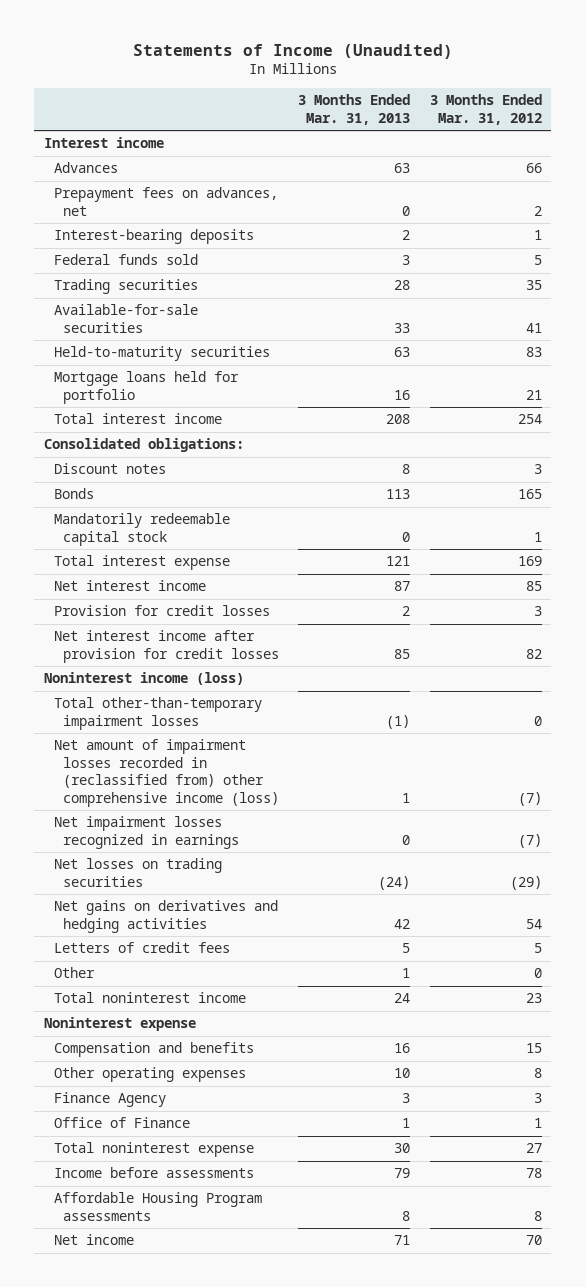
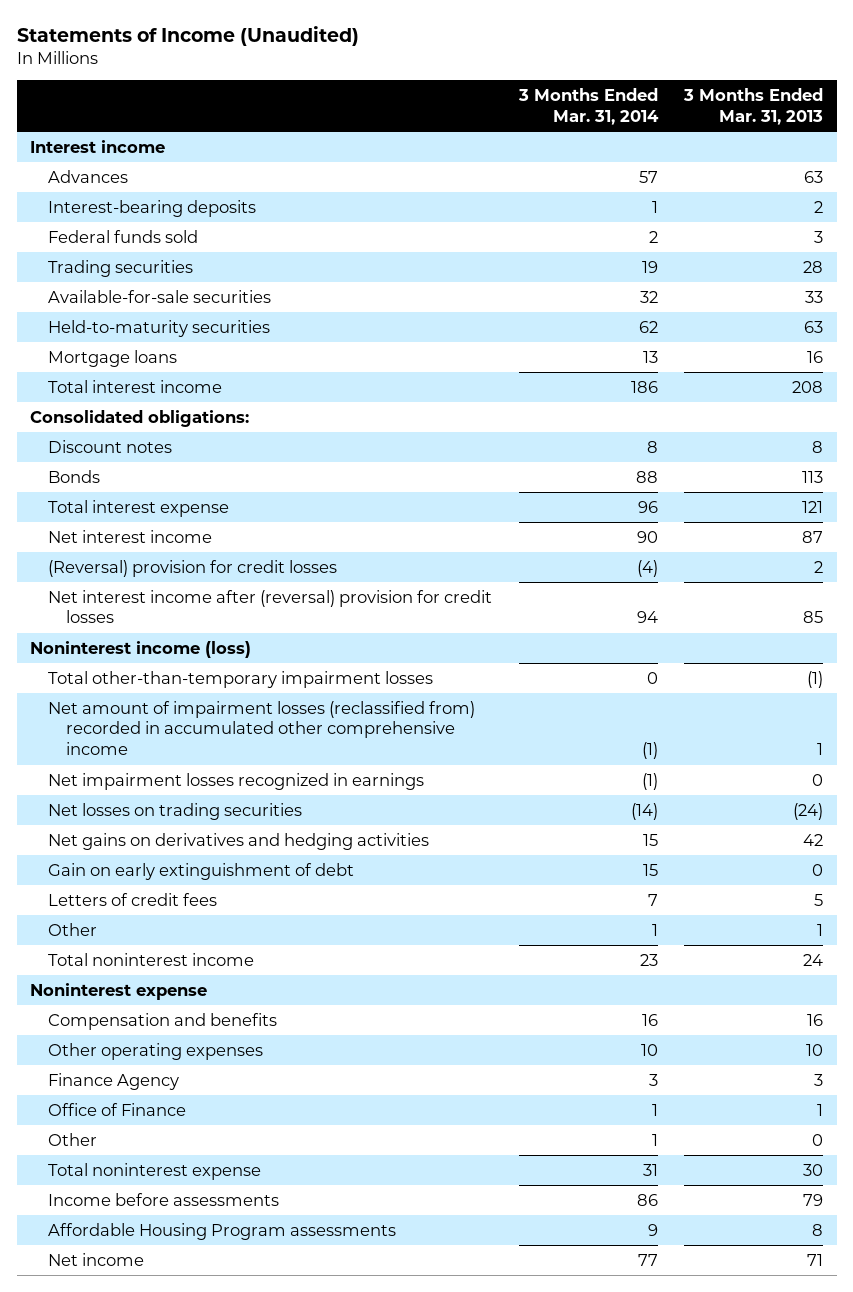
[429,94,542,125] 3 Months Ended Mar. 31, 2012 -> none
none -> [517,88,659,125] 3 Months Ended Mar. 31, 2014
[53,187,278,216] Prepayment fees on advances, net -> none
[53,371,239,404] Mortgage loans held for portfolio -> [48,349,178,367] Mortgage loans
[53,513,230,546] Mandatorily redeemable capital stock -> none
[53,605,270,617] Provision for credit losses -> [48,559,338,577] (Reversal) provision for credit losses
[53,630,280,663] Net interest income after provision for credit losses -> [48,589,493,624] Net interest income after (reversal) provision for credit losses
[53,739,280,807] Net amount of impairment losses recorded in (reclassified from) other comprehensive income (loss) -> [48,700,476,756] Net amount of impairment losses (reclassified from) recorded in accumulated other comprehensive income
none -> [48,862,355,880] Gain on early extinguishment of debt
none -> [48,1132,98,1146] Other

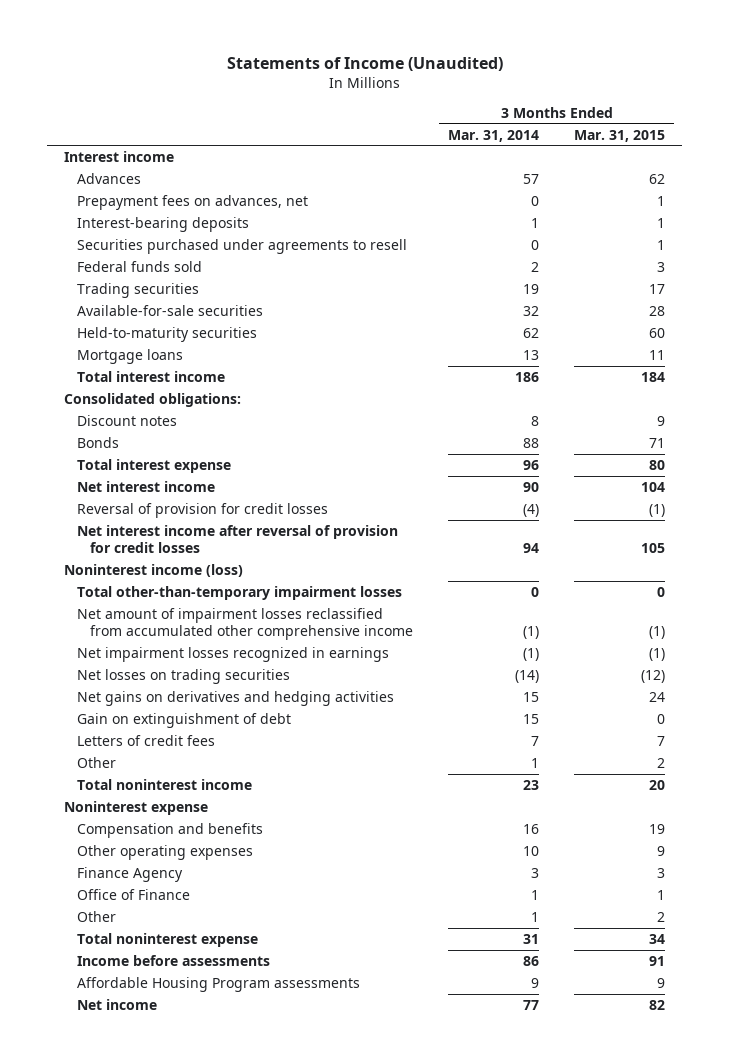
[683,88,824,125] 3 Months Ended Mar. 31, 2013 -> none
none -> [573,129,665,142] Mar. 31, 2015
none -> [77,194,309,210] Prepayment fees on advances, net
none -> [77,238,408,254] Securities purchased under agreements to resell
[48,559,338,577] (Reversal) provision for credit losses -> [77,502,329,518] Reversal of provision for credit losses
[48,589,493,624] Net interest income after (reversal) provision for credit losses -> [77,524,399,554] Net interest income after reversal of provision for credit losses
[48,700,476,756] Net amount of impairment losses (reclassified from) recorded in accumulated other comprehensive income -> [77,607,414,641] Net amount of impairment losses reclassified from accumulated other comprehensive income
[48,862,355,880] Gain on early extinguishment of debt -> [77,712,292,728] Gain on extinguishment of debt

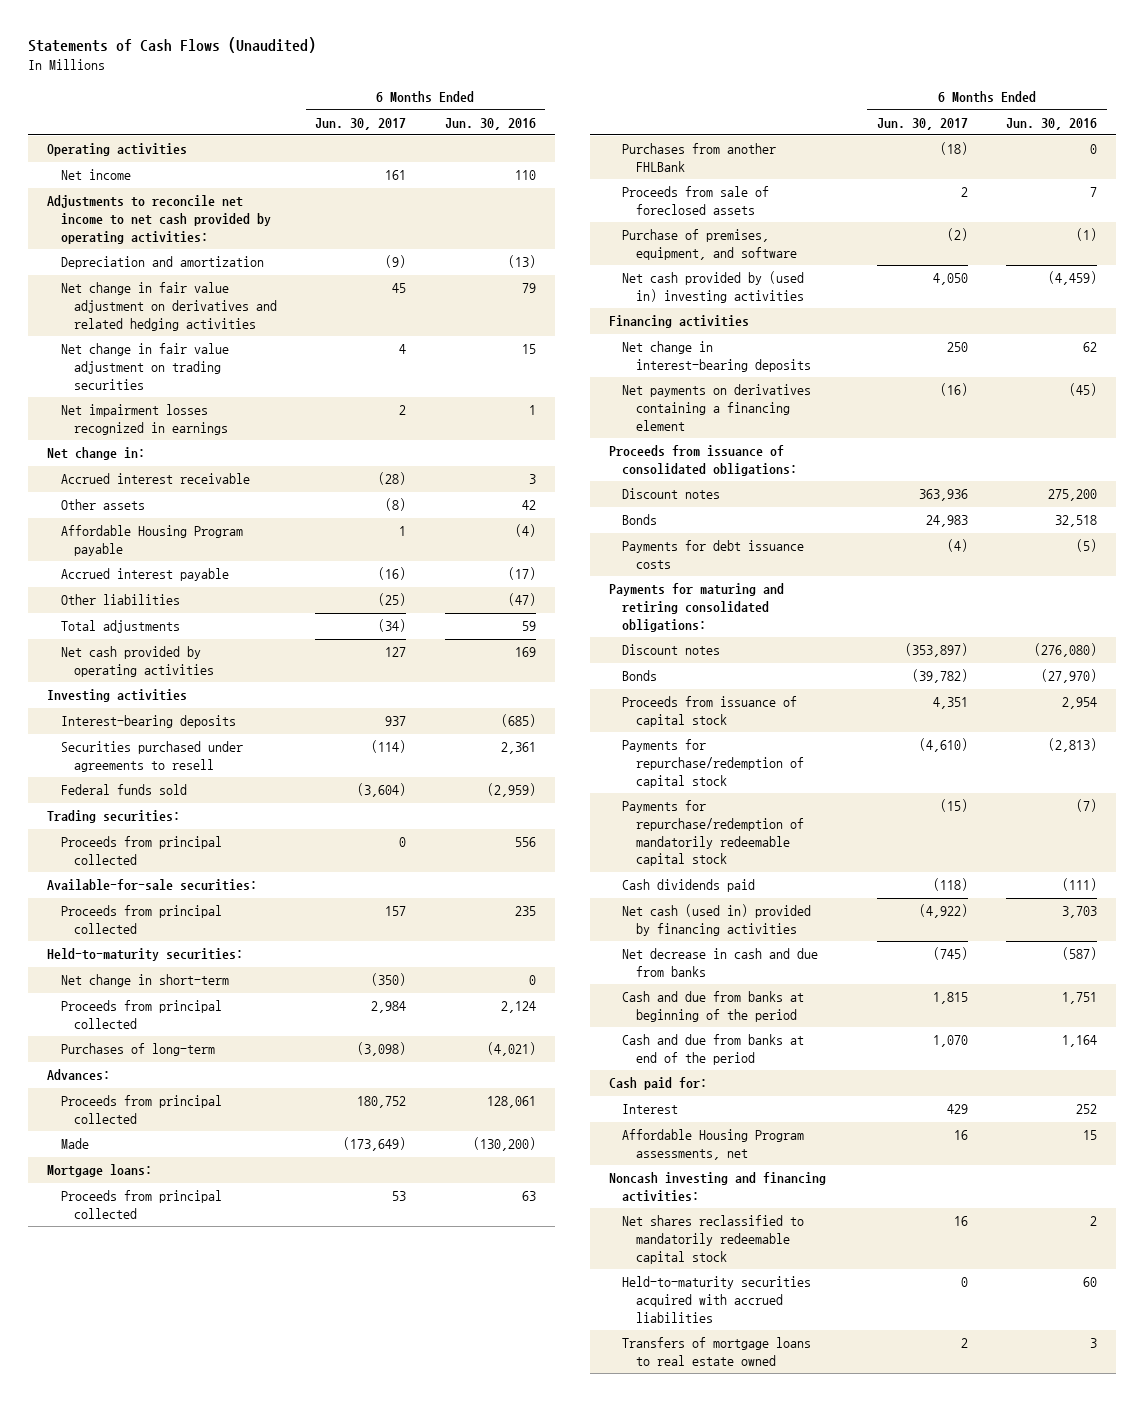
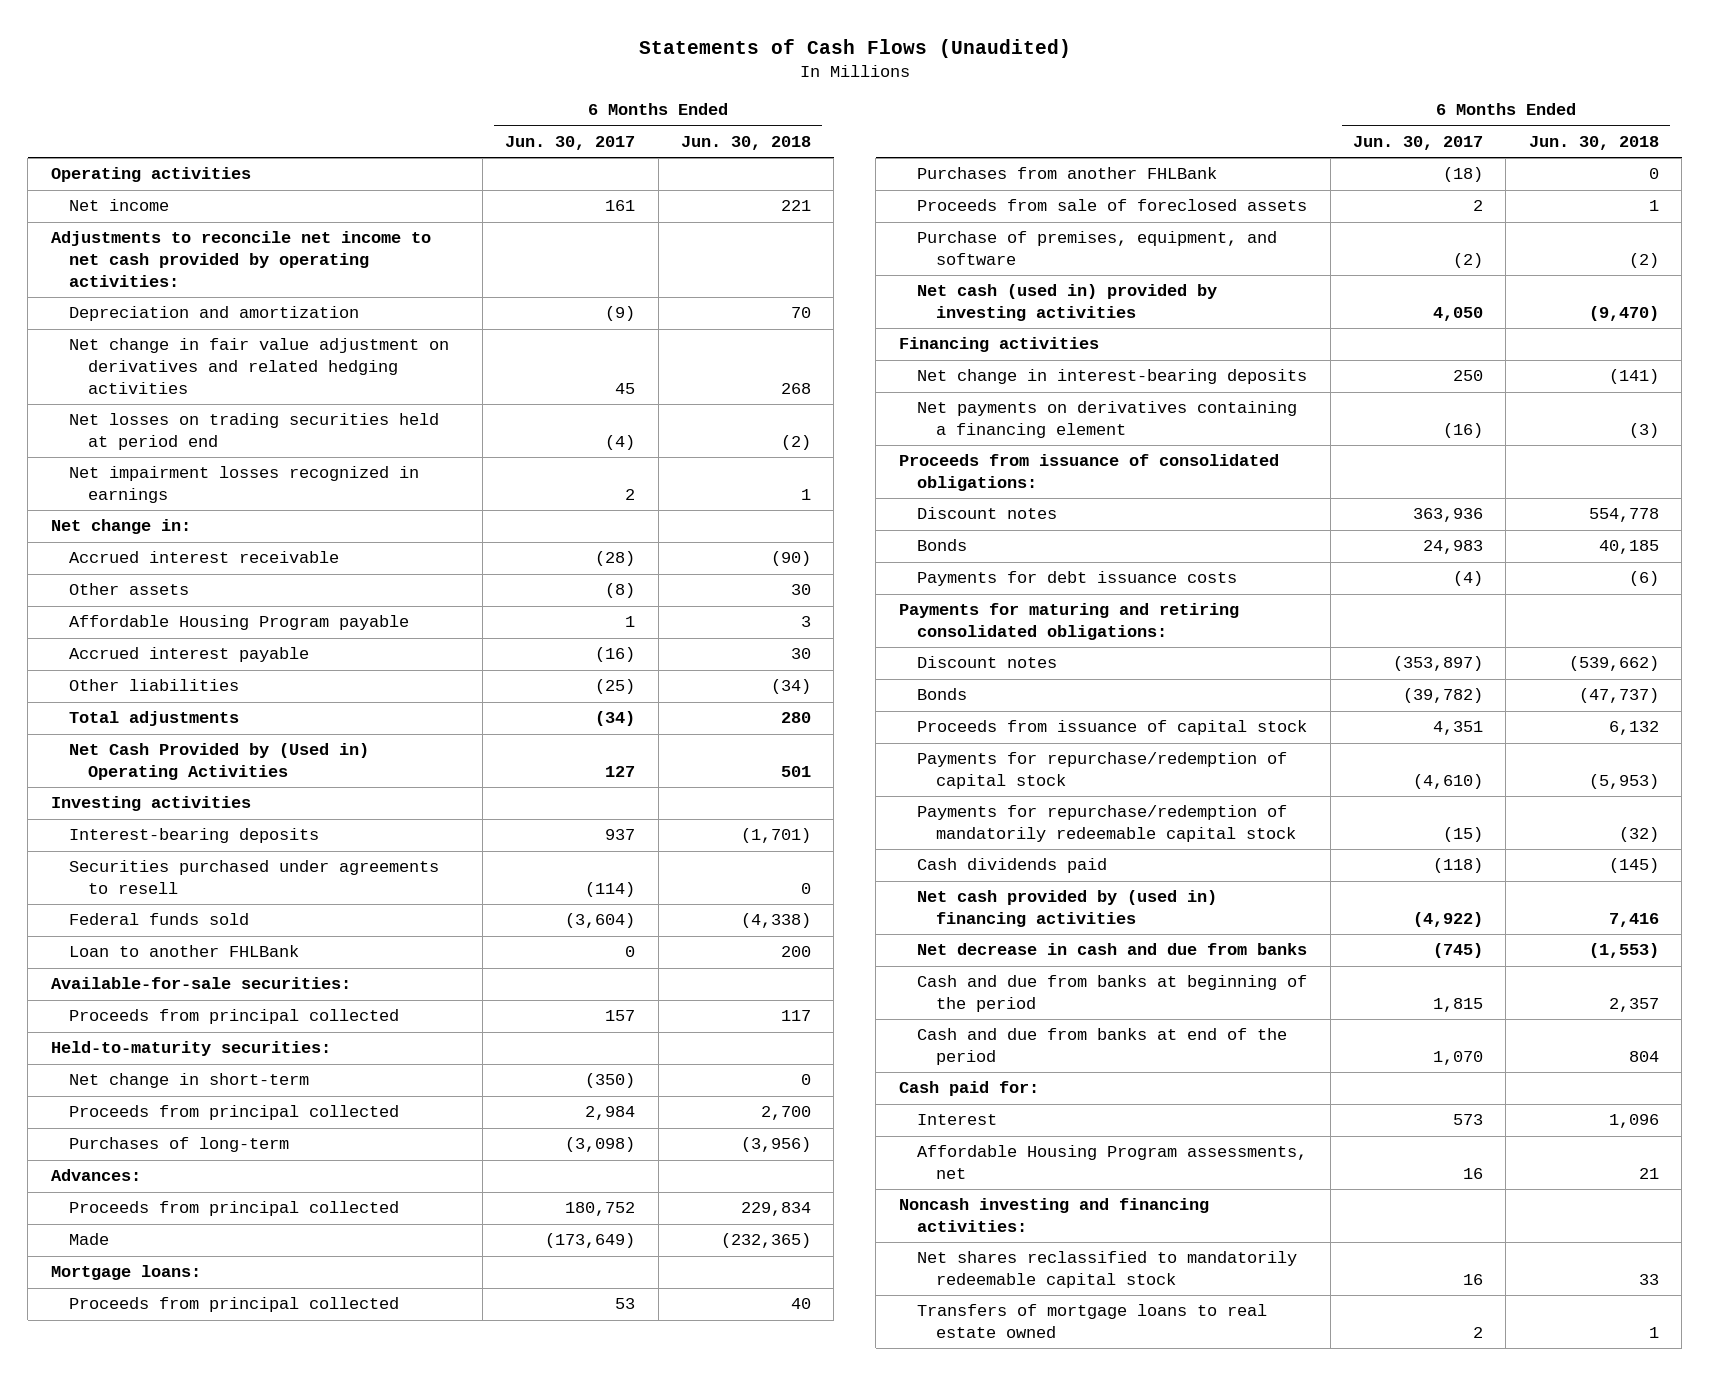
[444,117,536,130] Jun. 30, 2016 -> none
none -> [680,135,811,150] Jun. 30, 2018
[60,343,229,390] Net change in fair value adjustment on trading securities -> none
none -> [69,413,440,451] Net losses on trading securities held at period end
[60,646,215,678] Net cash provided by operating activities -> [69,743,370,781] Net Cash Provided by (Used in) Operating Activities
[47,810,181,824] Trading securities: -> none
[60,836,222,866] Proceeds from principal collected -> none
none -> [69,945,300,958] Loan to another FHLBank
[622,271,805,304] Net cash provided by (used in) investing activities -> [917,284,1218,322] Net cash (used in) provided by investing activities
[622,904,812,937] Net cash (used in) provided by financing activities -> [917,890,1218,928] Net cash provided by (used in) financing activities
[946,1104,968,1115] 429 -> [1453,1114,1484,1126] 573
[622,1276,812,1323] Held-to-maturity securities acquired with accrued liabilities -> none

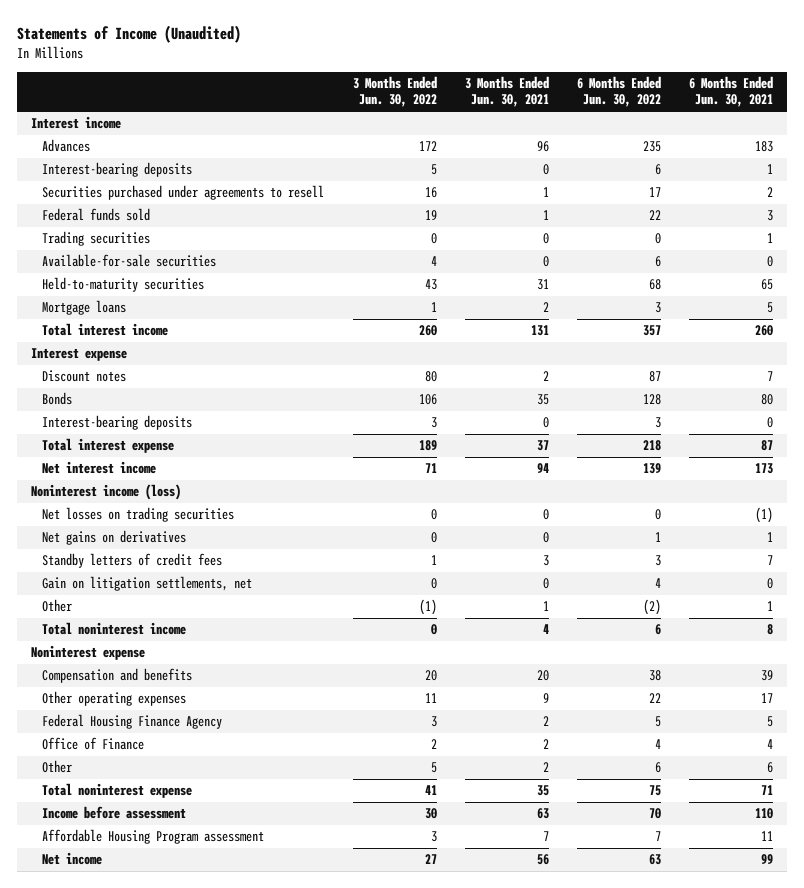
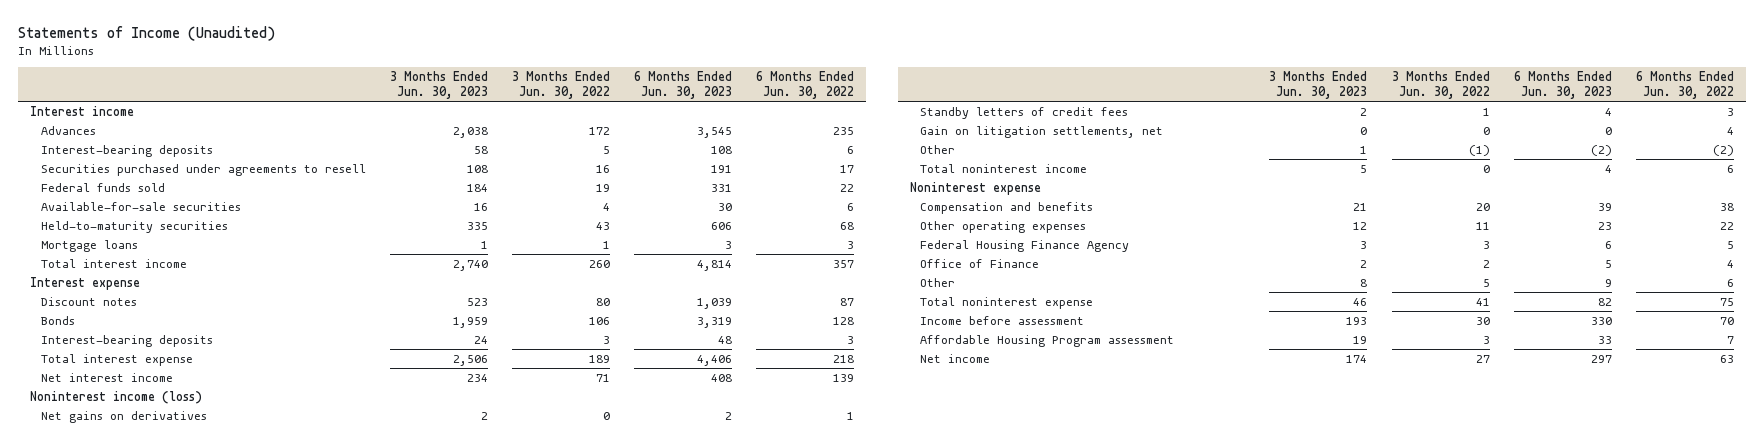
[464,75,549,108] 3 Months Ended Jun. 30, 2021 -> none
[689,75,774,108] 6 Months Ended Jun. 30, 2021 -> none
none -> [389,71,488,99] 3 Months Ended Jun. 30, 2023
none -> [634,71,733,99] 6 Months Ended Jun. 30, 2023
[42,231,151,247] Trading securities -> none
[42,507,235,523] Net losses on trading securities -> none

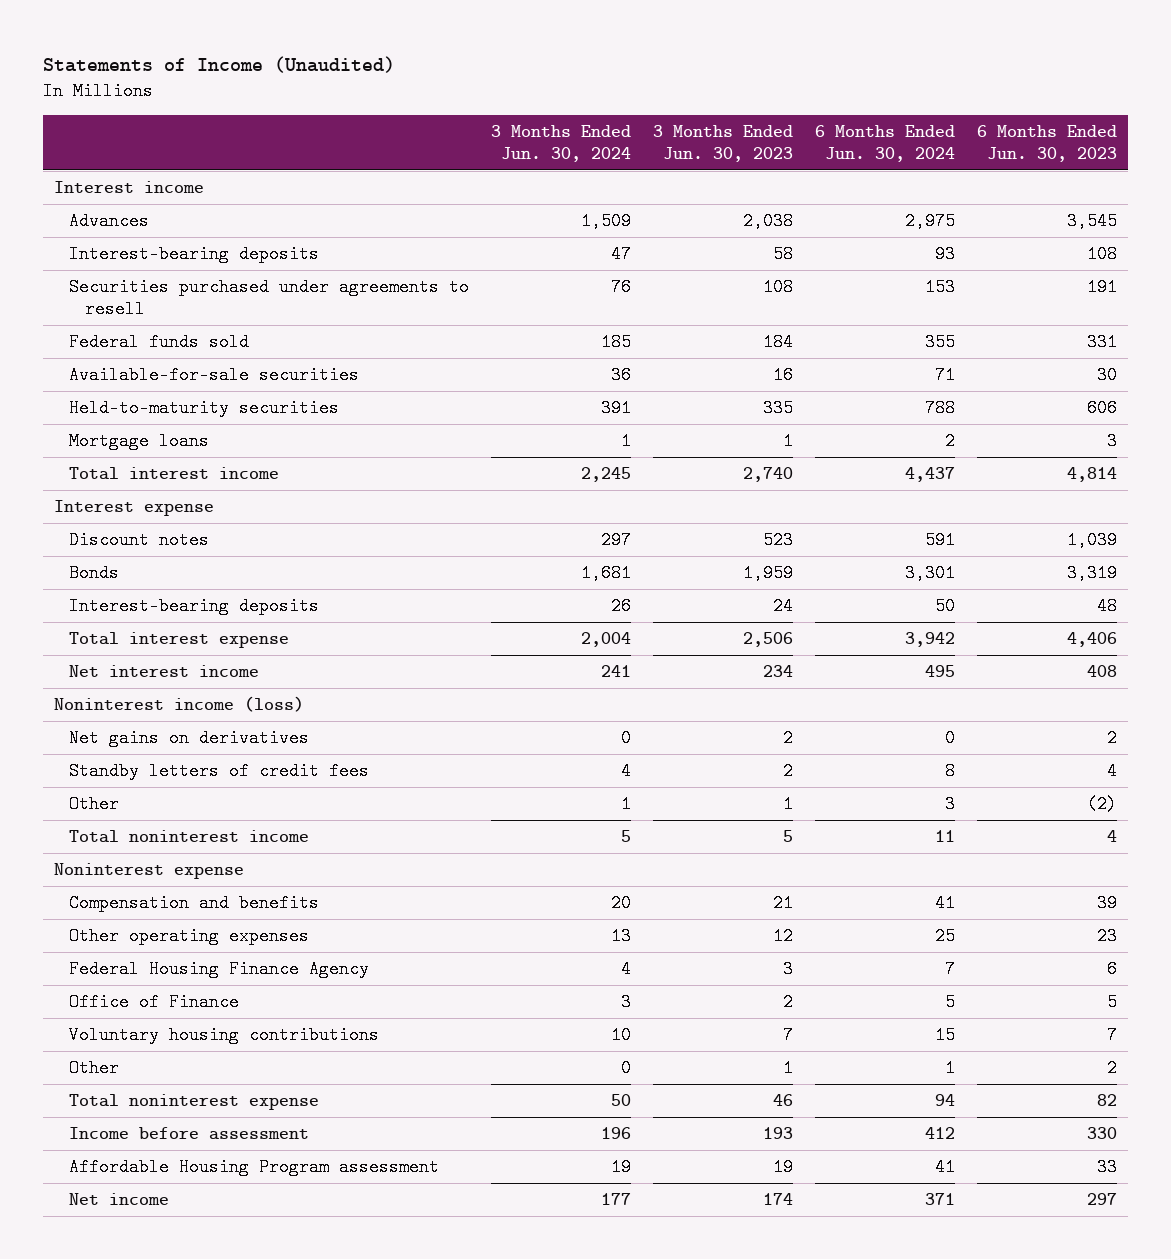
[512,71,611,99] 3 Months Ended Jun. 30, 2022 -> none
[756,71,855,99] 6 Months Ended Jun. 30, 2022 -> none
none -> [491,124,632,163] 3 Months Ended Jun. 30, 2024
none -> [815,124,956,163] 6 Months Ended Jun. 30, 2024
[920,125,1164,138] Gain on litigation settlements, net -> none
none -> [69,1025,380,1044] Voluntary housing contributions
[1360,278,1368,287] 8 -> [783,1058,794,1077] 1
[1604,278,1612,287] 9 -> [1107,1058,1118,1077] 2

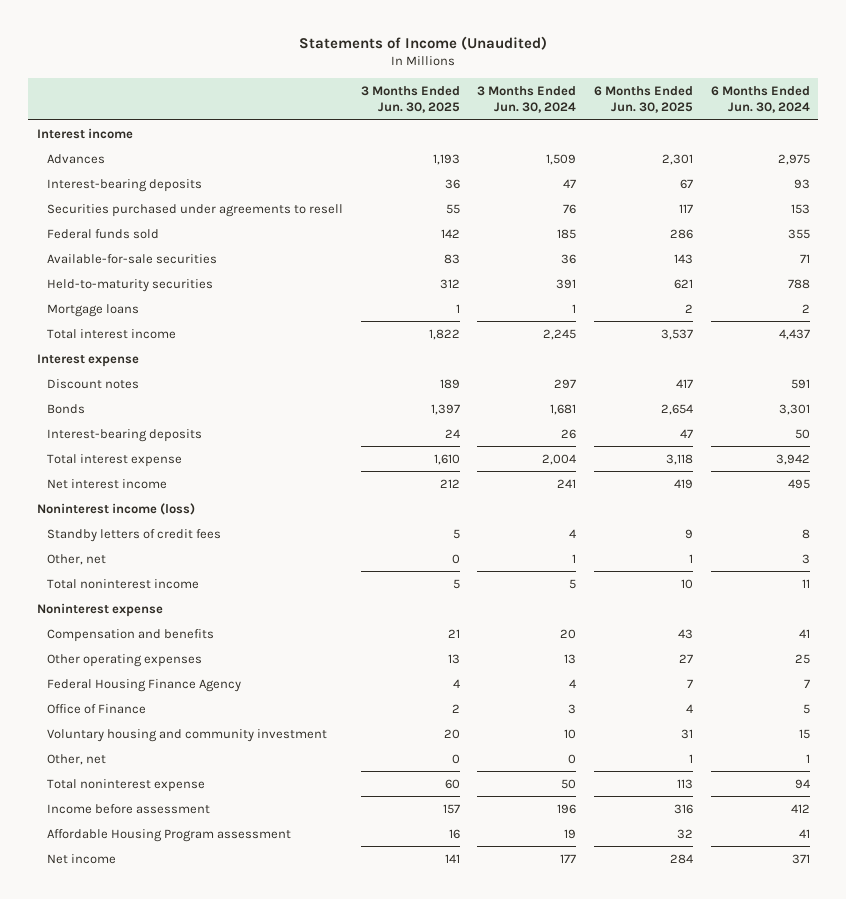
[653,124,794,163] 3 Months Ended Jun. 30, 2023 -> none
[977,124,1118,163] 6 Months Ended Jun. 30, 2023 -> none
none -> [360,85,460,114] 3 Months Ended Jun. 30, 2025
none -> [594,85,694,114] 6 Months Ended Jun. 30, 2025
[69,728,310,747] Net gains on derivatives -> none
[69,794,120,813] Other -> [47,553,107,565] Other, net
[69,1025,380,1044] Voluntary housing contributions -> [47,728,328,742] Voluntary housing and community investment
[69,1058,120,1077] Other -> [47,753,107,765] Other, net

